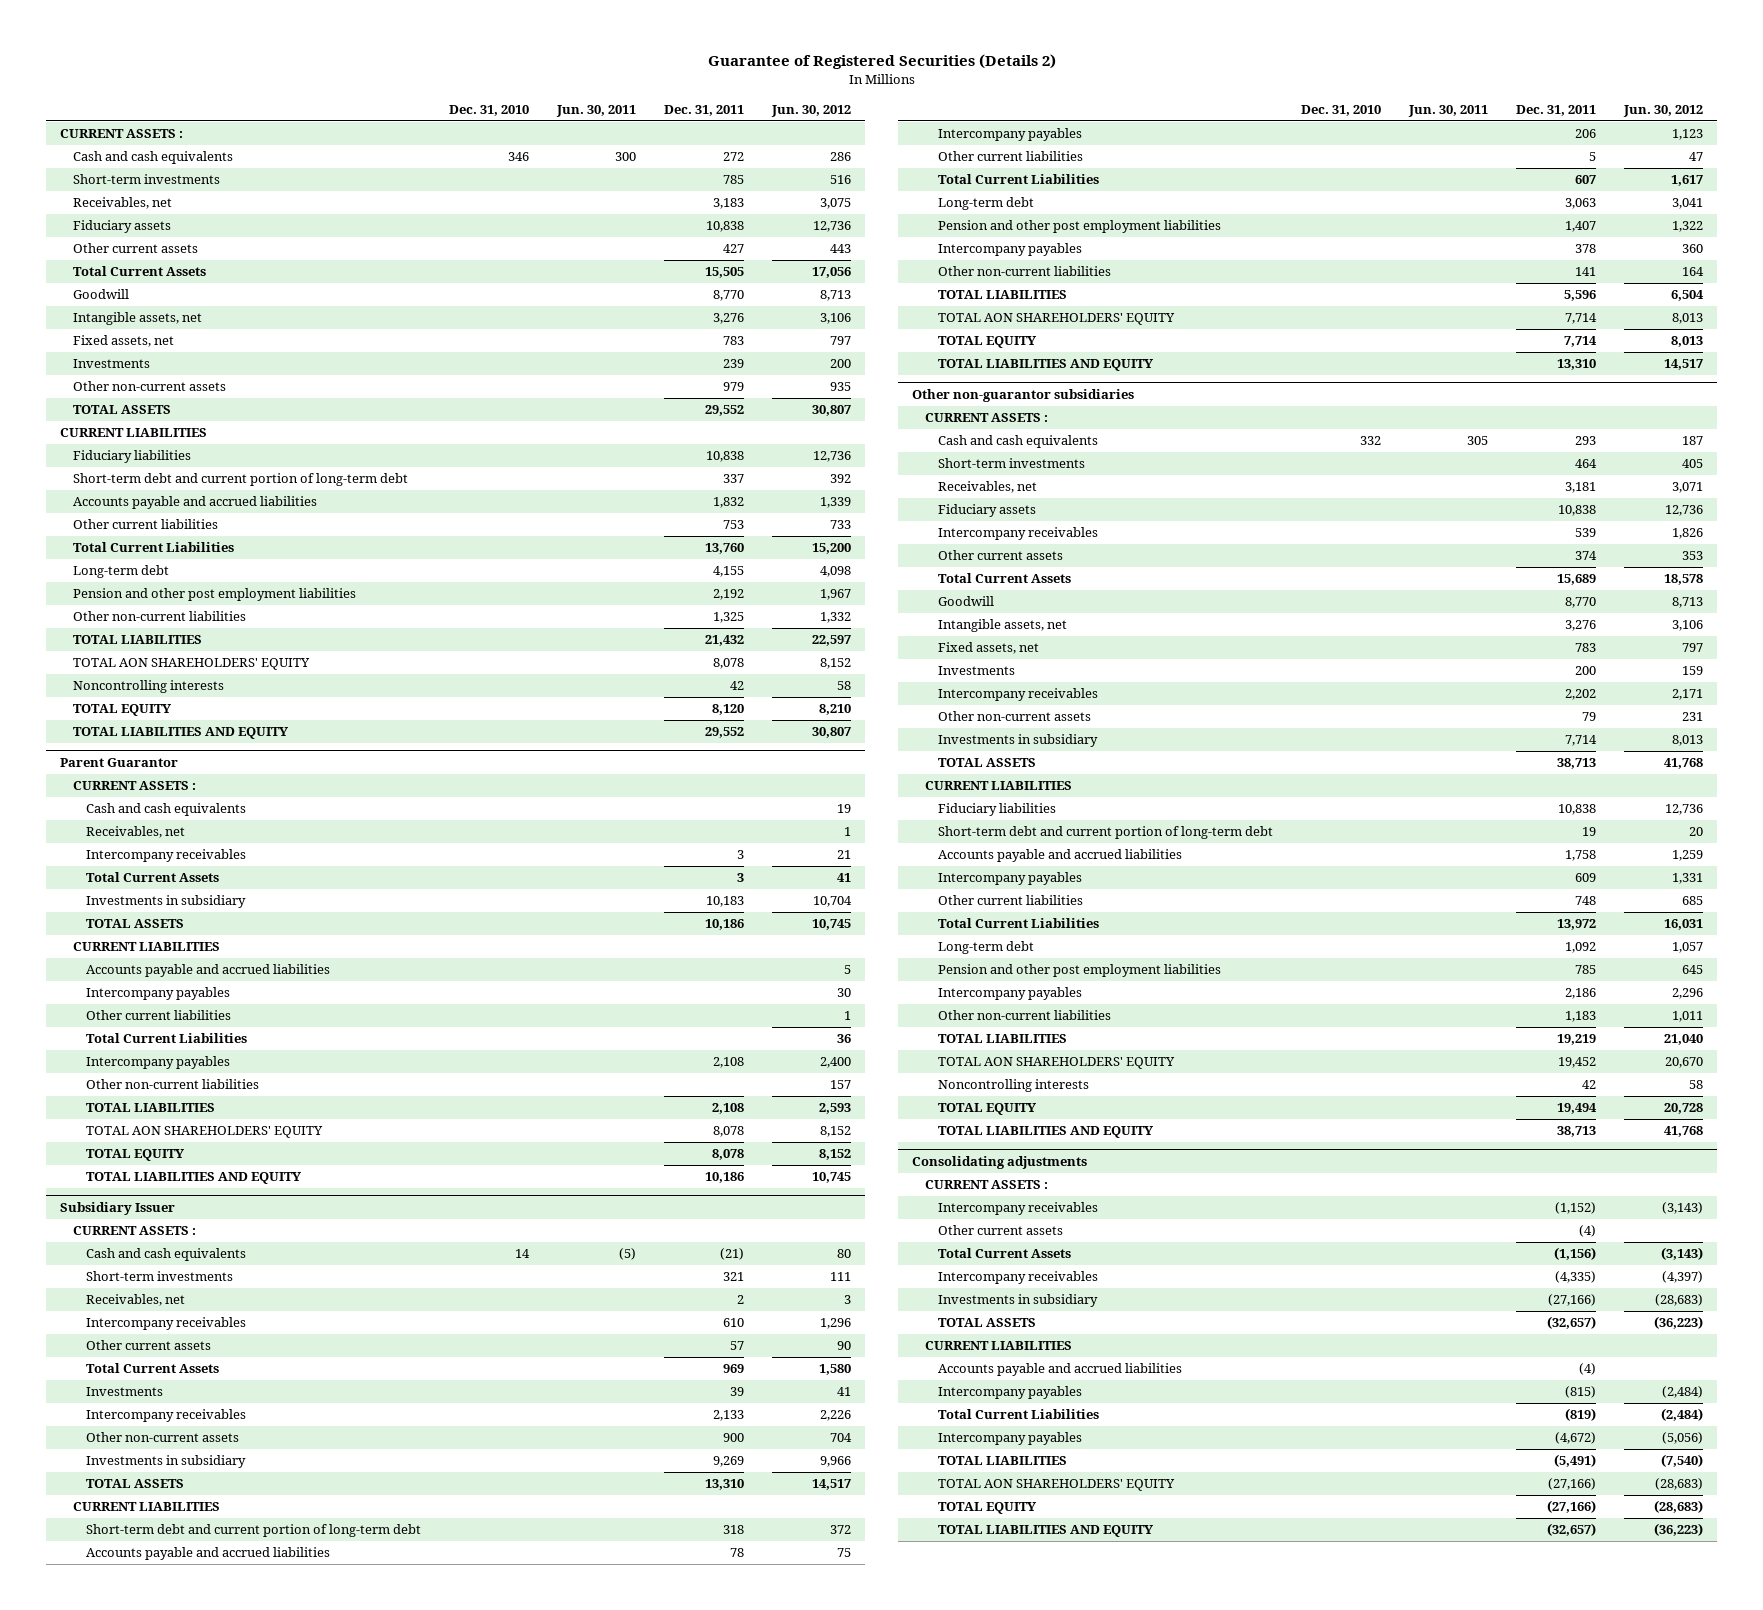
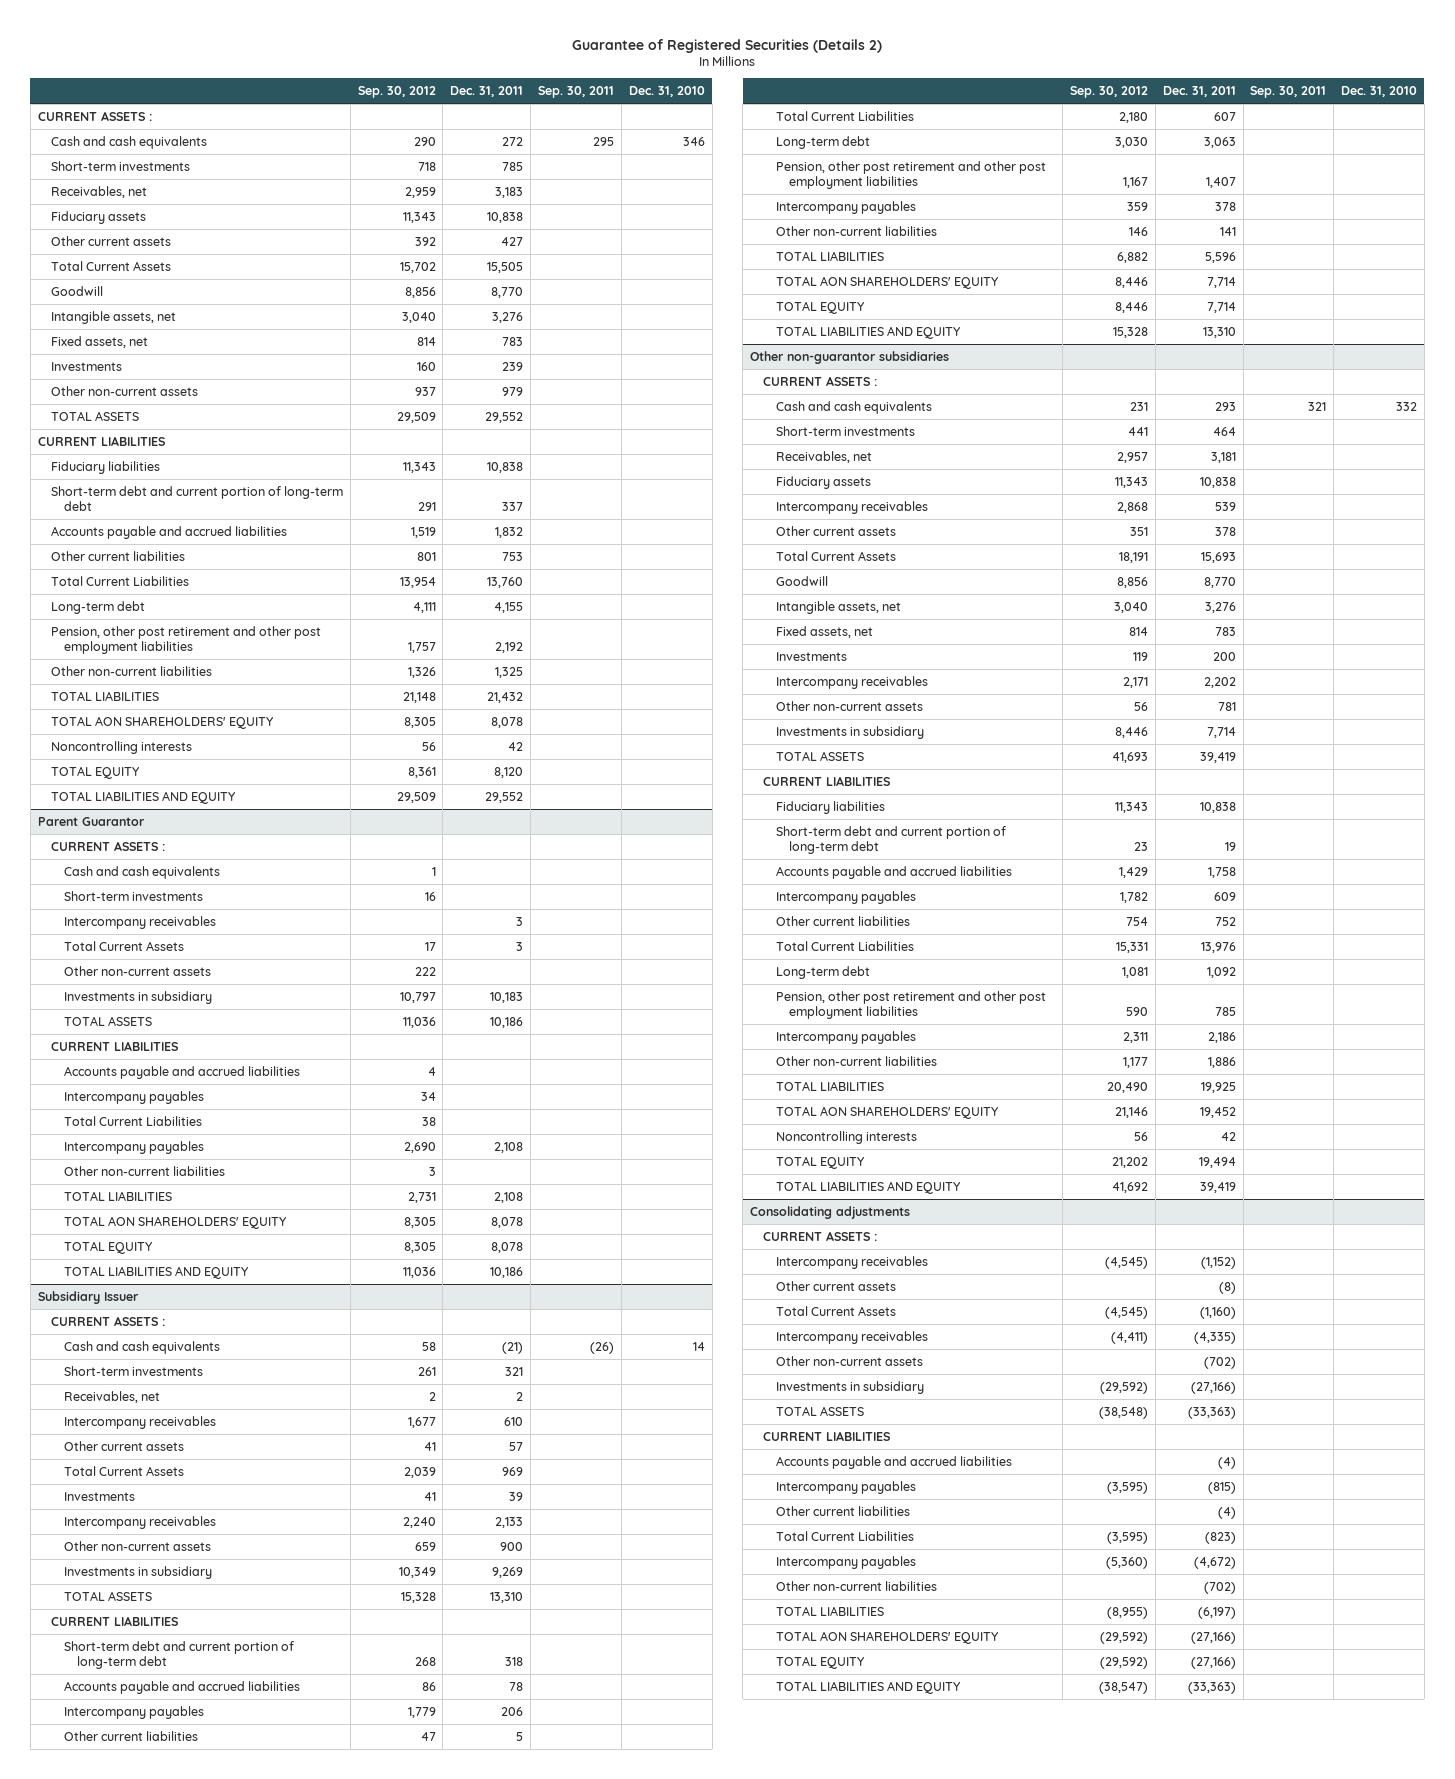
[556,104,637,117] Jun. 30, 2011 -> none
[771,104,852,117] Jun. 30, 2012 -> none
none -> [357,86,436,99] Sep. 30, 2012
none -> [538,86,615,99] Sep. 30, 2011
[72,588,356,602] Pension and other post employment liabilities -> [50,625,321,655] Pension, other post retirement and other post employment liabilities
[86,826,186,839] Receivables, net -> none
none -> [63,890,203,901] Short-term investments
none -> [63,965,211,976] Other non-current assets
[86,1010,232,1021] Other current liabilities -> none
[938,220,1222,234] Pension and other post employment liabilities -> [776,160,1047,190] Pension, other post retirement and other post employment liabilities
[1575,551,1598,561] 374 -> [1214,526,1236,536] 378
[1557,574,1597,586] 15,689 -> [1200,551,1236,563] 15,693
[1582,712,1597,722] 79 -> [1217,701,1236,711] 781
[1557,758,1597,770] 38,713 -> [1199,751,1236,763] 39,419
[1575,896,1597,906] 748 -> [1214,916,1236,926] 752
[1557,919,1597,931] 13,972 -> [1200,941,1236,953] 13,976
[938,964,1222,978] Pension and other post employment liabilities -> [776,990,1047,1020] Pension, other post retirement and other post employment liabilities
[1565,1011,1597,1023] 1,183 -> [1207,1056,1236,1068] 1,886
[1557,1034,1597,1046] 19,219 -> [1200,1081,1236,1093] 19,925
[1557,1126,1597,1138] 38,713 -> [1199,1181,1236,1193] 39,419
[1579,1225,1597,1238] (4) -> [1218,1281,1236,1294] (8)
[1554,1247,1597,1261] (1,156) -> [1199,1306,1236,1319] (1,160)
none -> [776,1355,924,1366] Other non-current assets
[1547,1316,1597,1330] (32,657) -> [1187,1406,1236,1419] (33,363)
none -> [776,1505,911,1516] Other current liabilities
[1565,1408,1597,1422] (819) -> [1204,1531,1236,1544] (823)
none -> [776,1580,938,1591] Other non-current liabilities
[1554,1454,1597,1468] (5,491) -> [1197,1606,1236,1619] (6,197)
[1547,1523,1597,1537] (32,657) -> [1187,1681,1236,1694] (33,363)

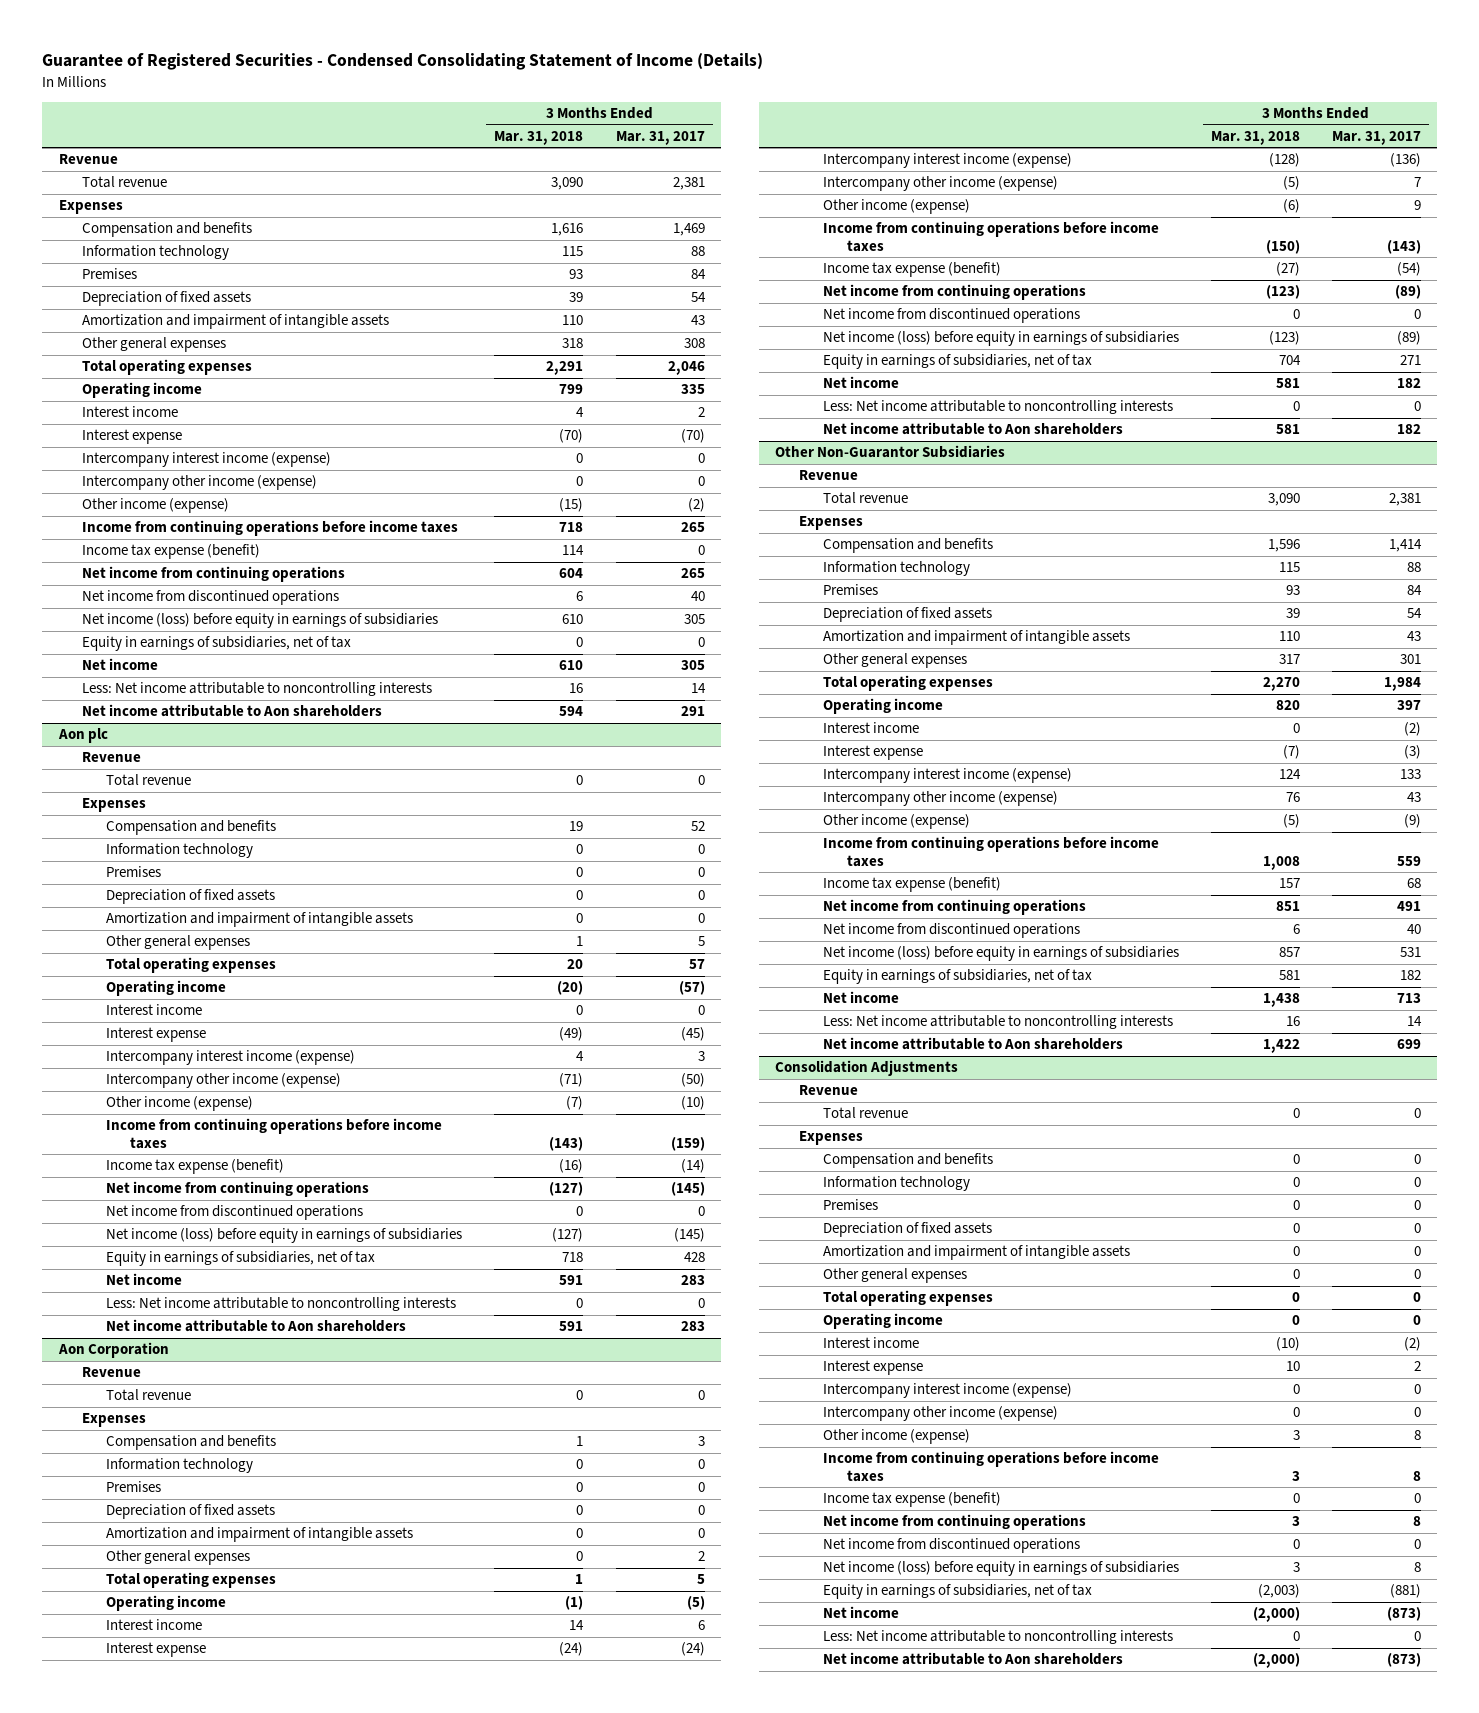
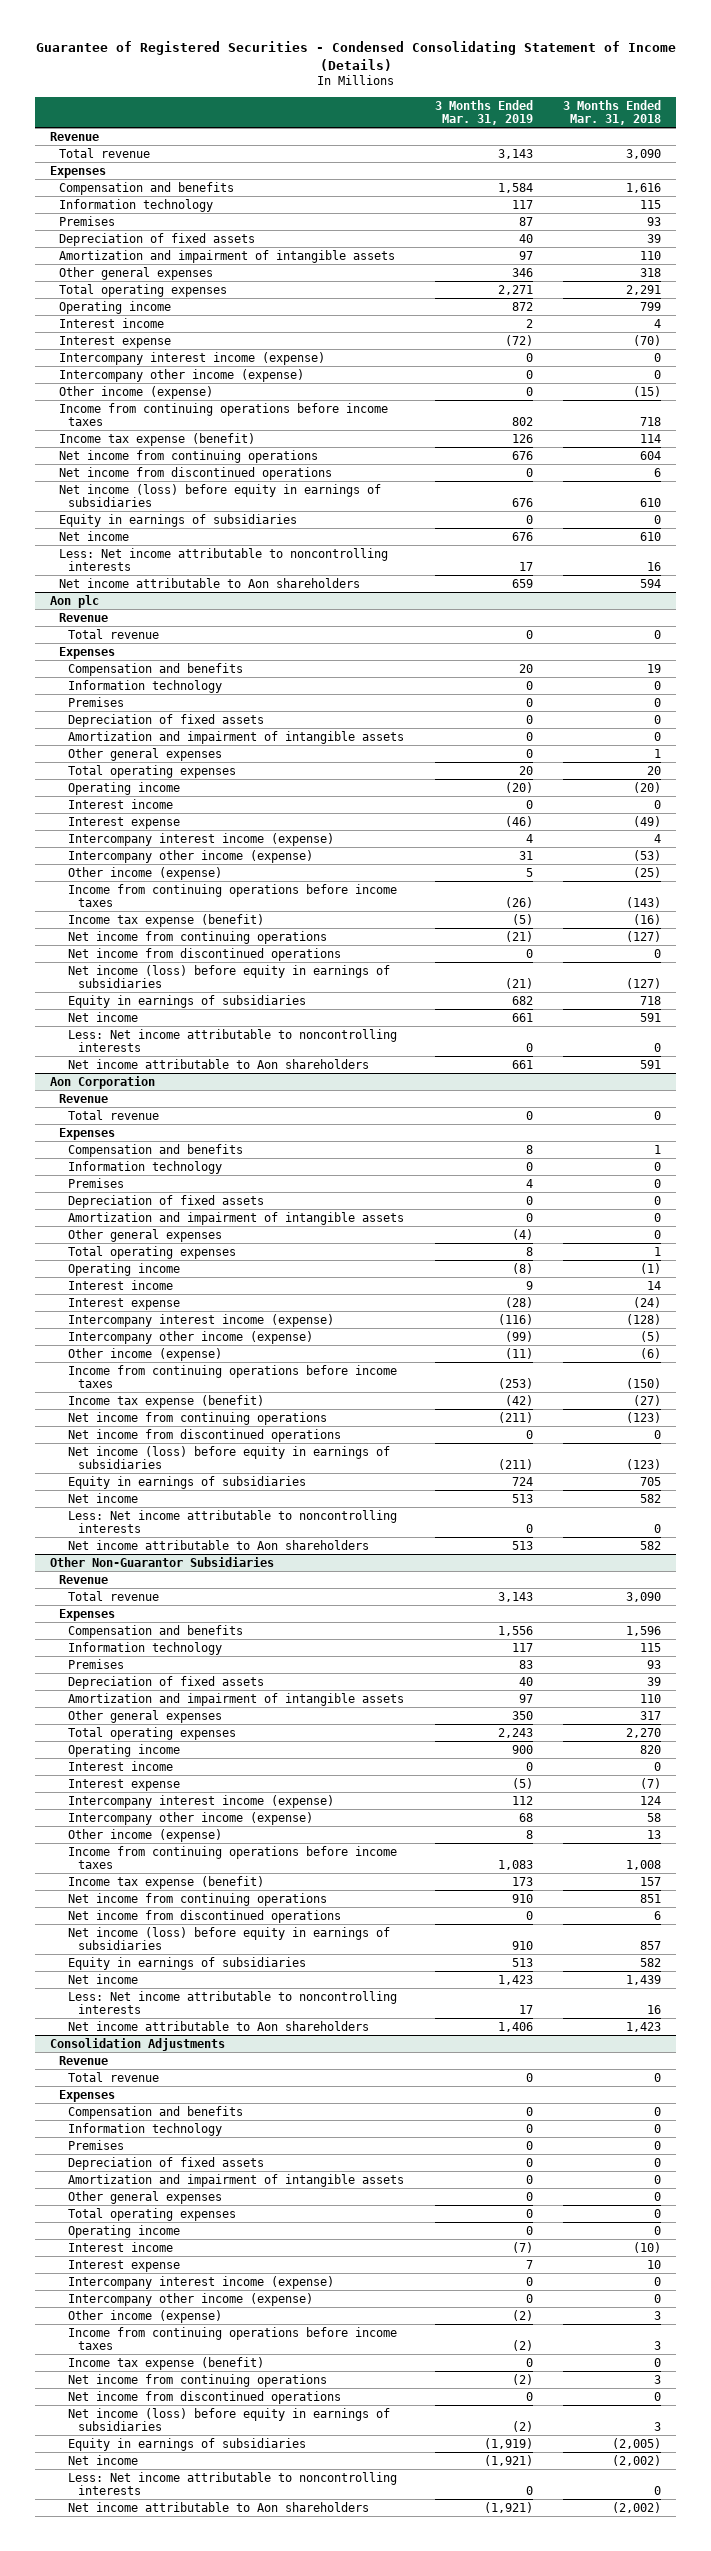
[615,130,705,145] Mar. 31, 2017 -> none
none -> [434,99,533,125] 3 Months Ended Mar. 31, 2019
[82,636,352,652] Equity in earnings of subsidiaries, net of tax -> [59,513,298,527] Equity in earnings of subsidiaries
[559,1073,584,1088] (71) -> [633,849,662,861] (53)
[566,1096,584,1111] (7) -> [633,866,662,878] (25)
[106,1251,376,1267] Equity in earnings of subsidiaries, net of tax -> [68,994,307,1008] Equity in earnings of subsidiaries
[822,354,1092,370] Equity in earnings of subsidiaries, net of tax -> [68,1475,307,1489] Equity in earnings of subsidiaries
[1278,355,1301,366] 704 -> [640,1476,662,1486] 705
[1275,378,1300,389] 581 -> [640,1493,662,1503] 582
[1275,424,1300,435] 581 -> [640,1540,662,1550] 582
[1285,792,1300,803] 76 -> [647,1812,662,1822] 58
[1282,814,1300,829] (5) -> [647,1829,662,1839] 13
[822,969,1092,985] Equity in earnings of subsidiaries, net of tax -> [68,1956,307,1970] Equity in earnings of subsidiaries
[1278,970,1300,981] 581 -> [640,1957,662,1967] 582
[1262,993,1300,1008] 1,438 -> [626,1974,662,1985] 1,439
[1262,1039,1300,1054] 1,422 -> [626,2021,662,2032] 1,423
[822,1584,1092,1600] Equity in earnings of subsidiaries, net of tax -> [68,2437,307,2451] Equity in earnings of subsidiaries
[1257,1584,1300,1599] (2,003) -> [612,2437,662,2449] (2,005)
[1252,1607,1300,1623] (2,000) -> [612,2454,662,2466] (2,002)
[1252,1653,1300,1669] (2,000) -> [612,2501,662,2513] (2,002)

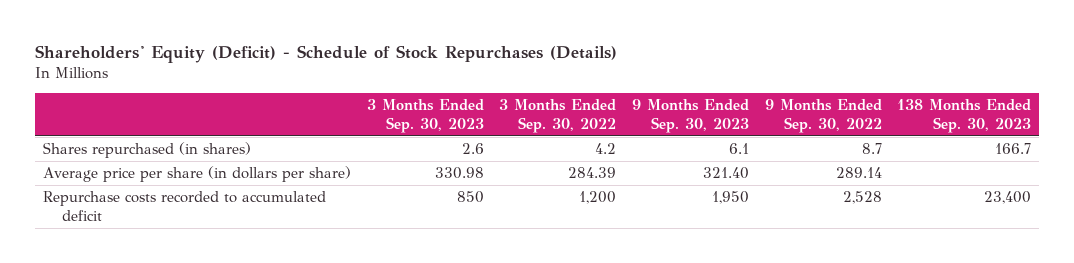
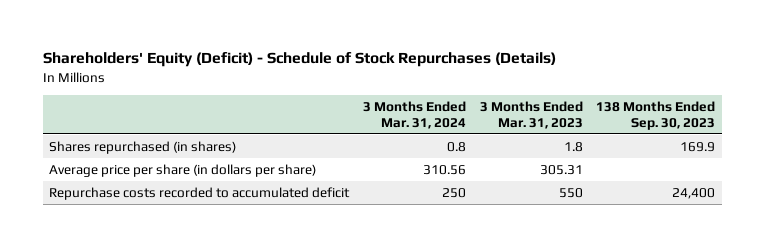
[366,99,484,133] 3 Months Ended Sep. 30, 2023 -> none
[499,99,617,133] 3 Months Ended Sep. 30, 2022 -> none
[632,99,750,133] 9 Months Ended Sep. 30, 2023 -> none
[764,99,882,133] 9 Months Ended Sep. 30, 2022 -> none
none -> [362,100,466,129] 3 Months Ended Mar. 31, 2024
none -> [479,100,583,129] 3 Months Ended Mar. 31, 2023
[995,143,1032,155] 166.7 -> [680,141,716,152] 169.9
[984,191,1032,205] 23,400 -> [672,187,716,199] 24,400

